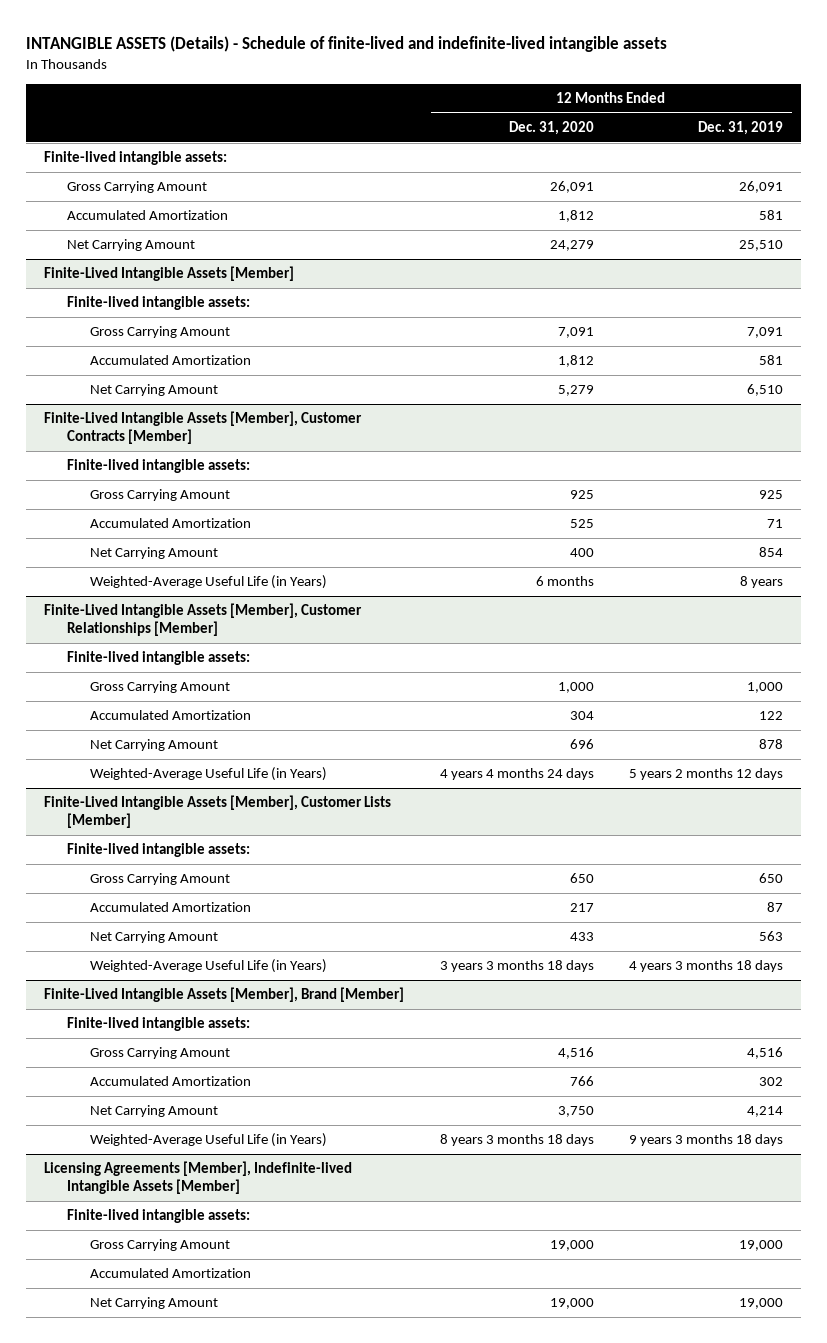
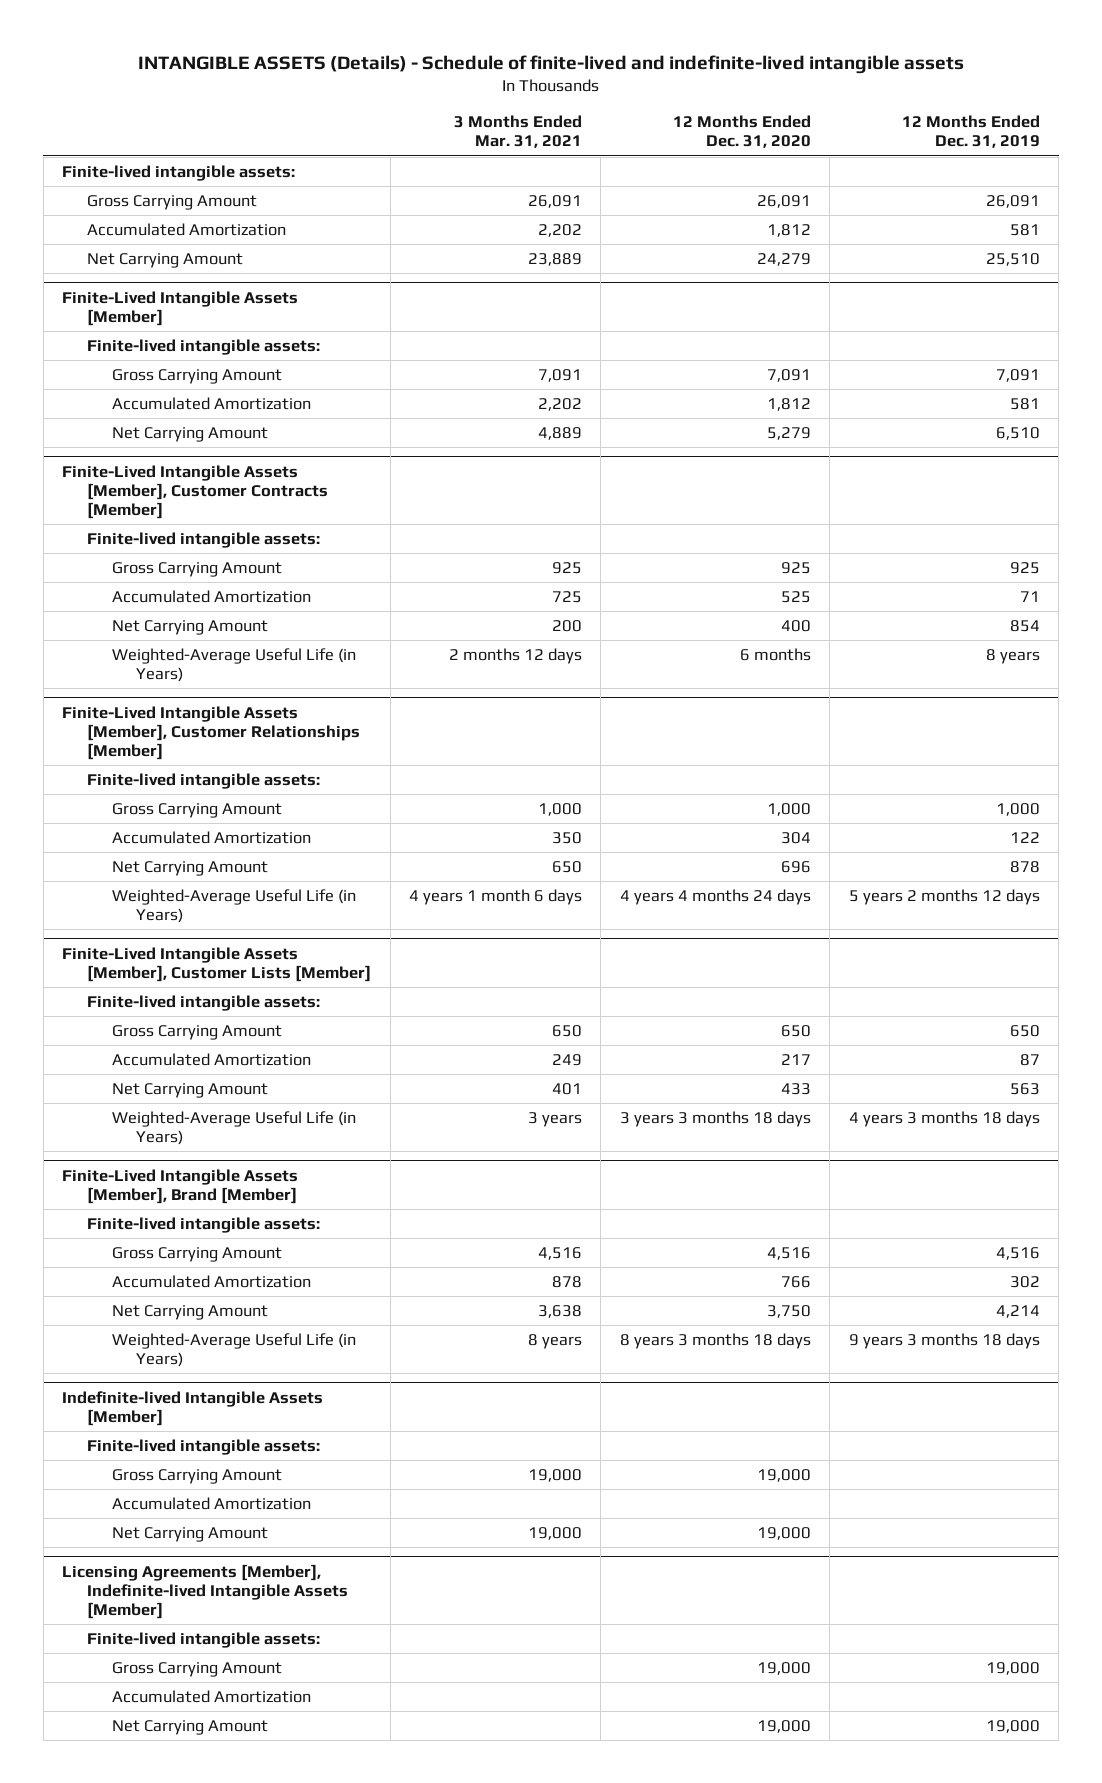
none -> [453,115,582,149] 3 Months Ended Mar. 31, 2021
none -> [62,1390,324,1426] Indefinite-lived Intangible Assets [Member]
none -> [87,1439,321,1456] Finite-lived intangible assets:
none -> [111,1469,282,1485] Gross Carrying Amount
none -> [111,1497,311,1511] Accumulated Amortization
none -> [111,1527,268,1543] Net Carrying Amount

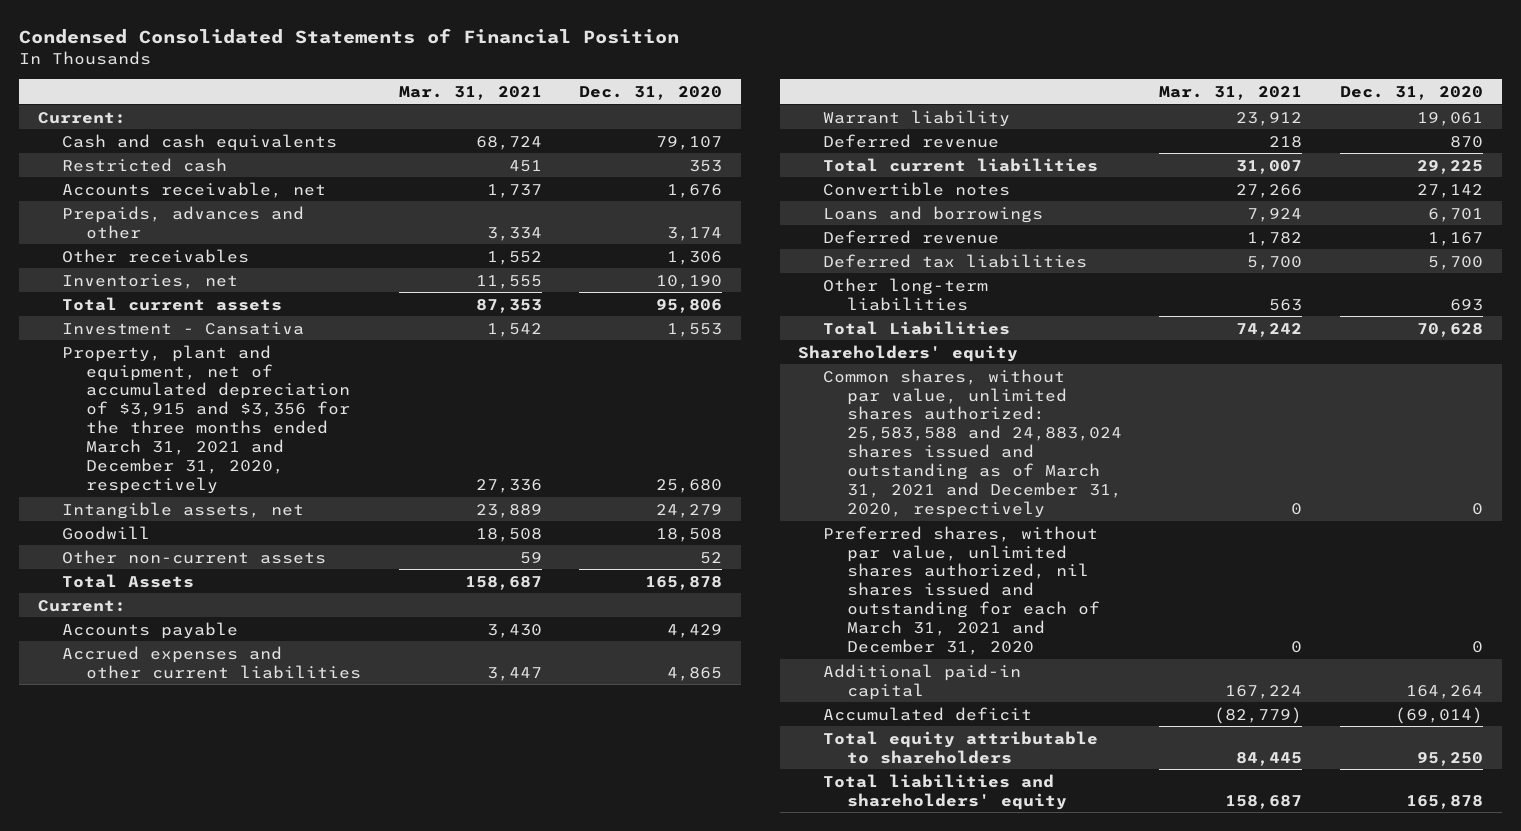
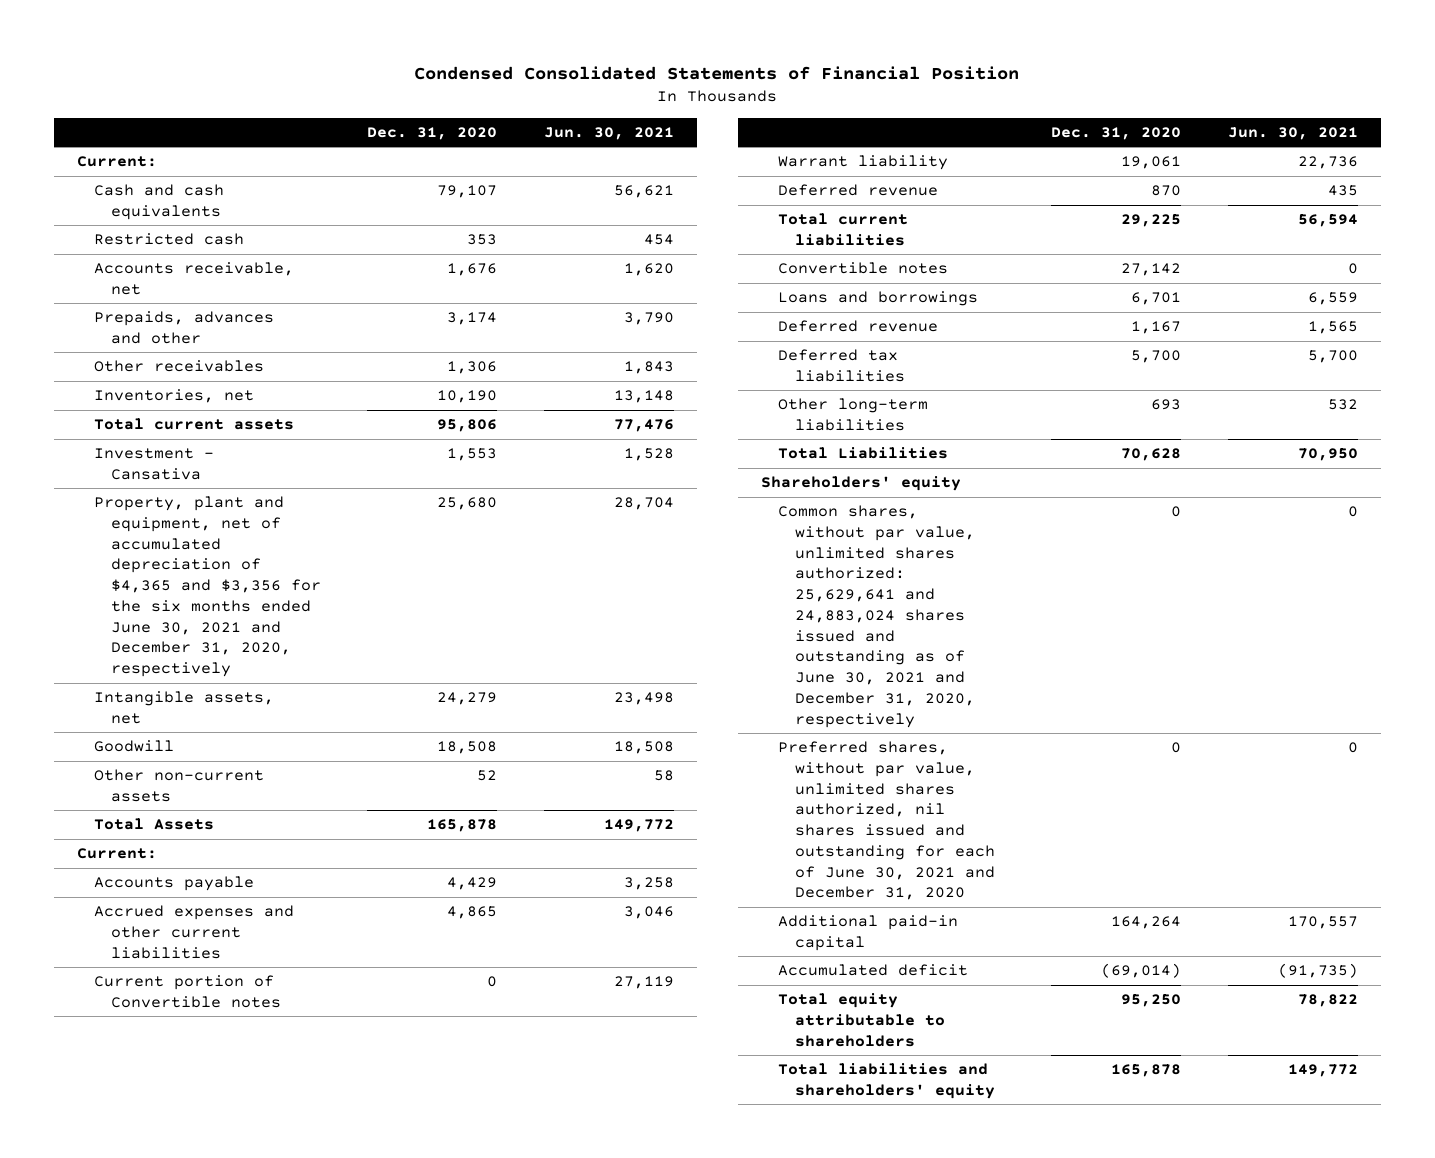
[398,85,542,100] Mar. 31, 2021 -> none
none -> [543,126,674,140] Jun. 30, 2021
[62,344,351,495] Property, plant and equipment, net of accumulated depreciation of $3,915 and $3,356 for the three months ended March 31, 2021 and December 31, 2020, respectively -> [94,496,322,678] Property, plant and equipment, net of accumulated depreciation of $4,365 and $3,356 for the six months ended June 30, 2021 and December 31, 2020, respectively
none -> [94,975,282,1008] Current portion of Convertible notes
[822,368,1122,519] Common shares, without par value, unlimited shares authorized: 25,583,588 and 24,883,024 shares issued and outstanding as of March 31, 2021 and December 31, 2020, respectively -> [778,505,976,728] Common shares, without par value, unlimited shares authorized: 25,629,641 and 24,883,024 shares issued and outstanding as of June 30, 2021 and December 31, 2020, respectively
[822,525,1100,656] Preferred shares, without par value, unlimited shares authorized, nil shares issued and outstanding for each of March 31, 2021 and December 31, 2020 -> [778,741,996,901] Preferred shares, without par value, unlimited shares authorized, nil shares issued and outstanding for each of June 30, 2021 and December 31, 2020

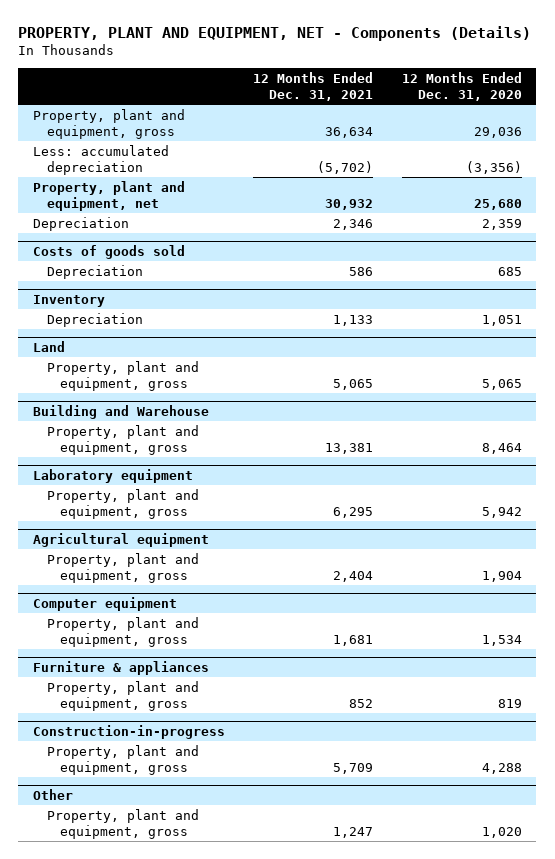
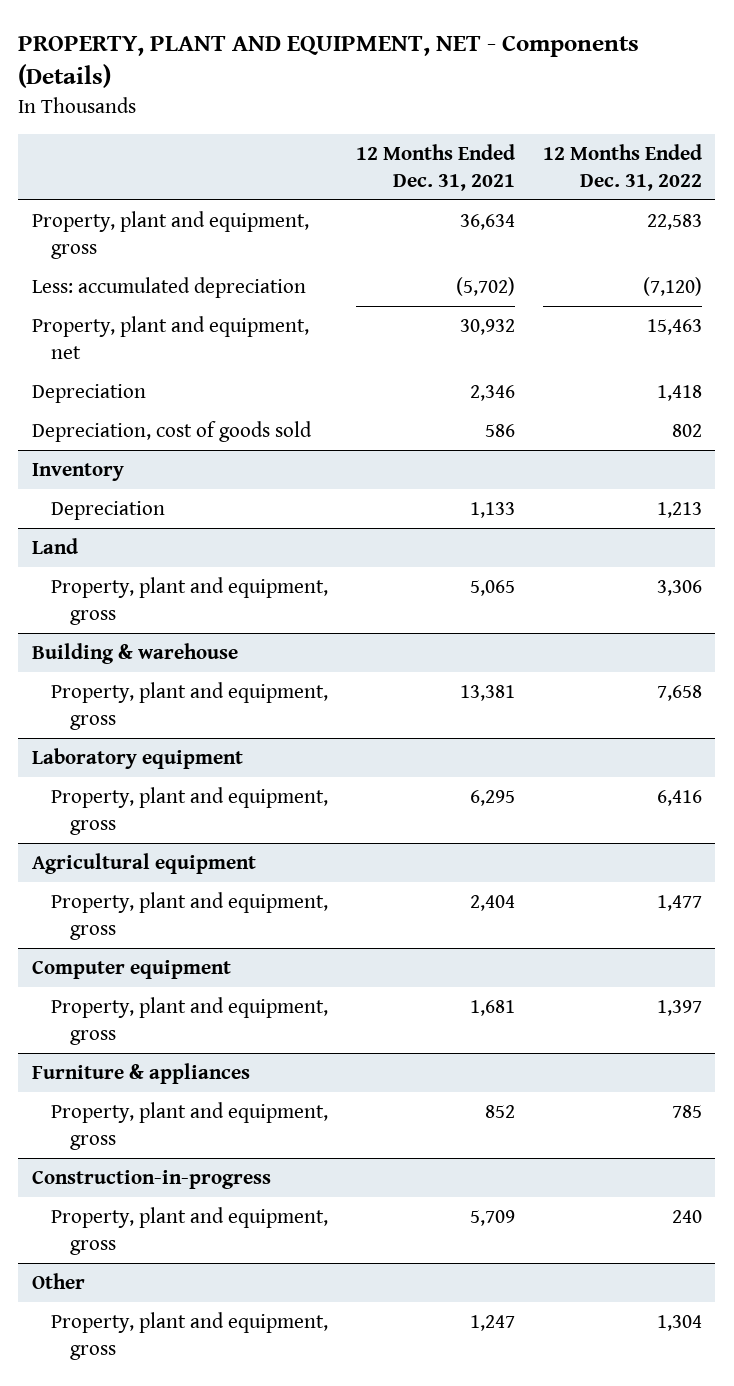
[402,71,523,101] 12 Months Ended Dec. 31, 2020 -> none
none -> [542,143,702,191] 12 Months Ended Dec. 31, 2022
[32,244,185,259] Costs of goods sold -> none
[46,264,143,279] Depreciation -> [32,420,313,442] Depreciation, cost of goods sold
[32,404,209,419] Building and Warehouse -> [32,642,239,664] Building & warehouse

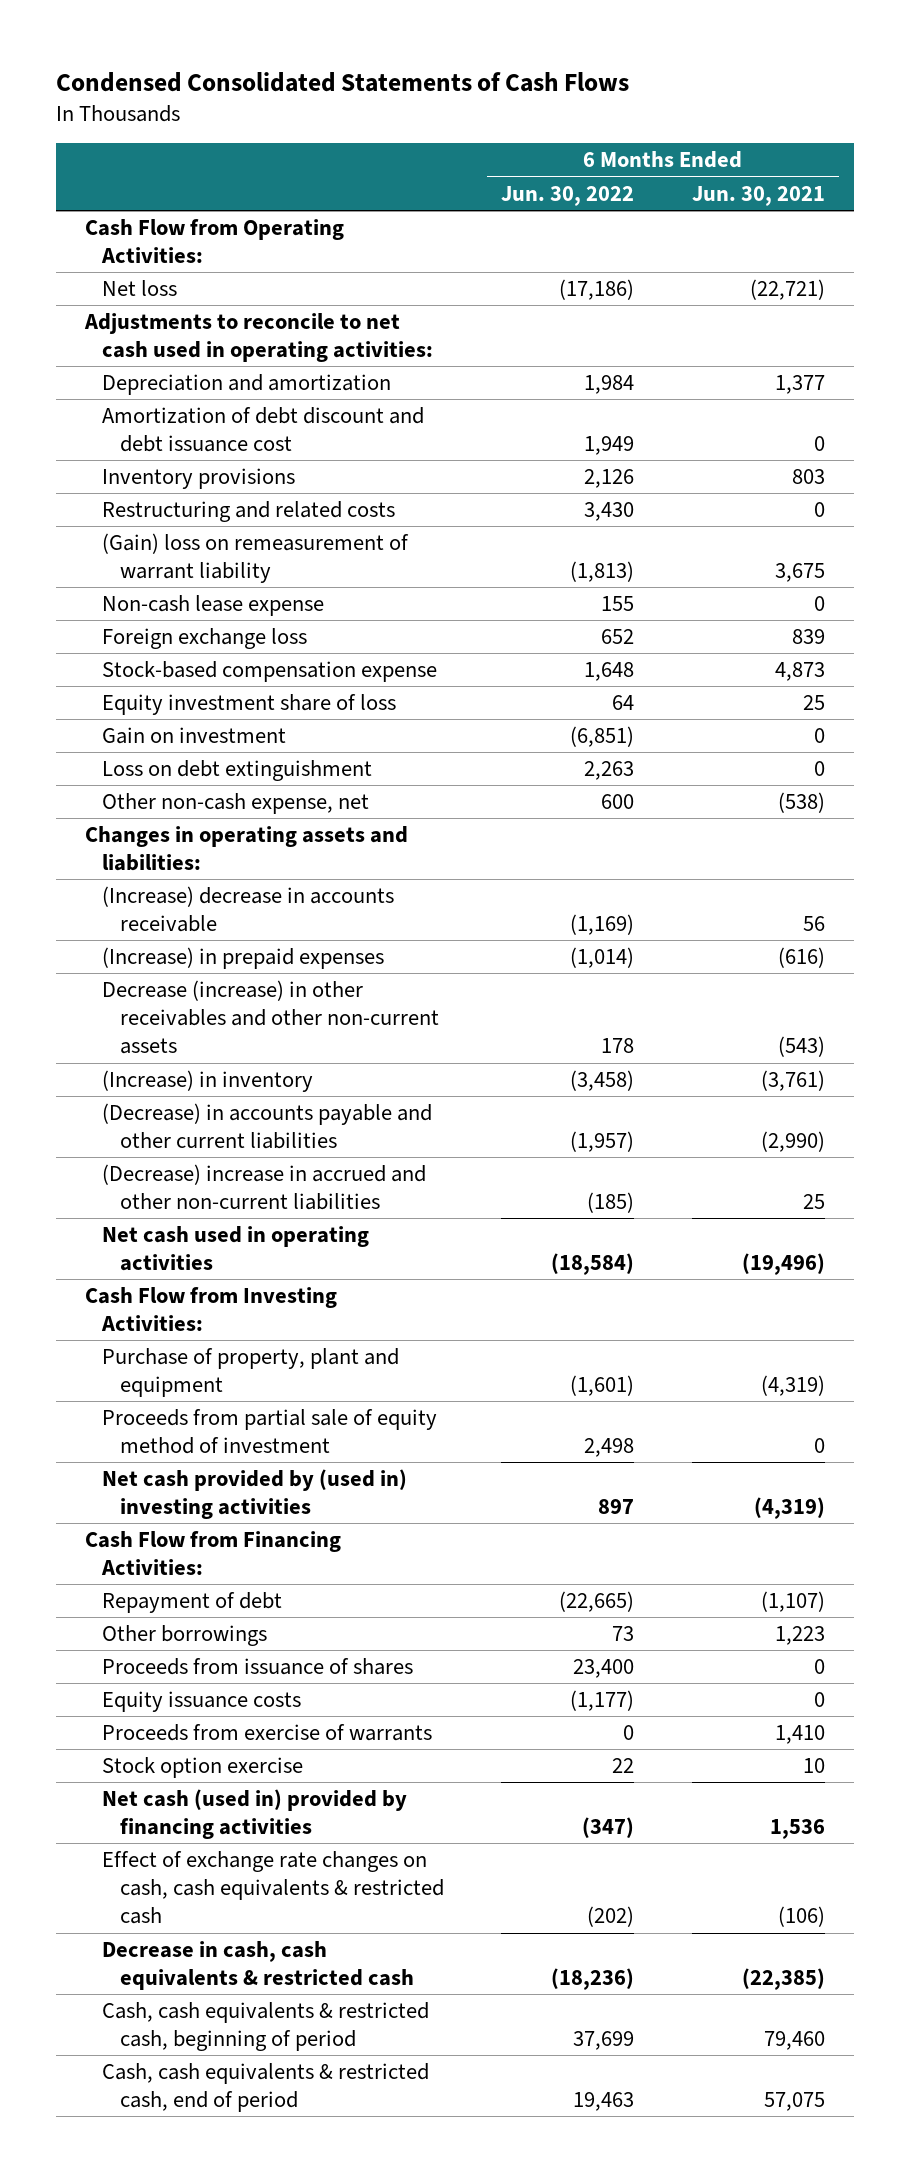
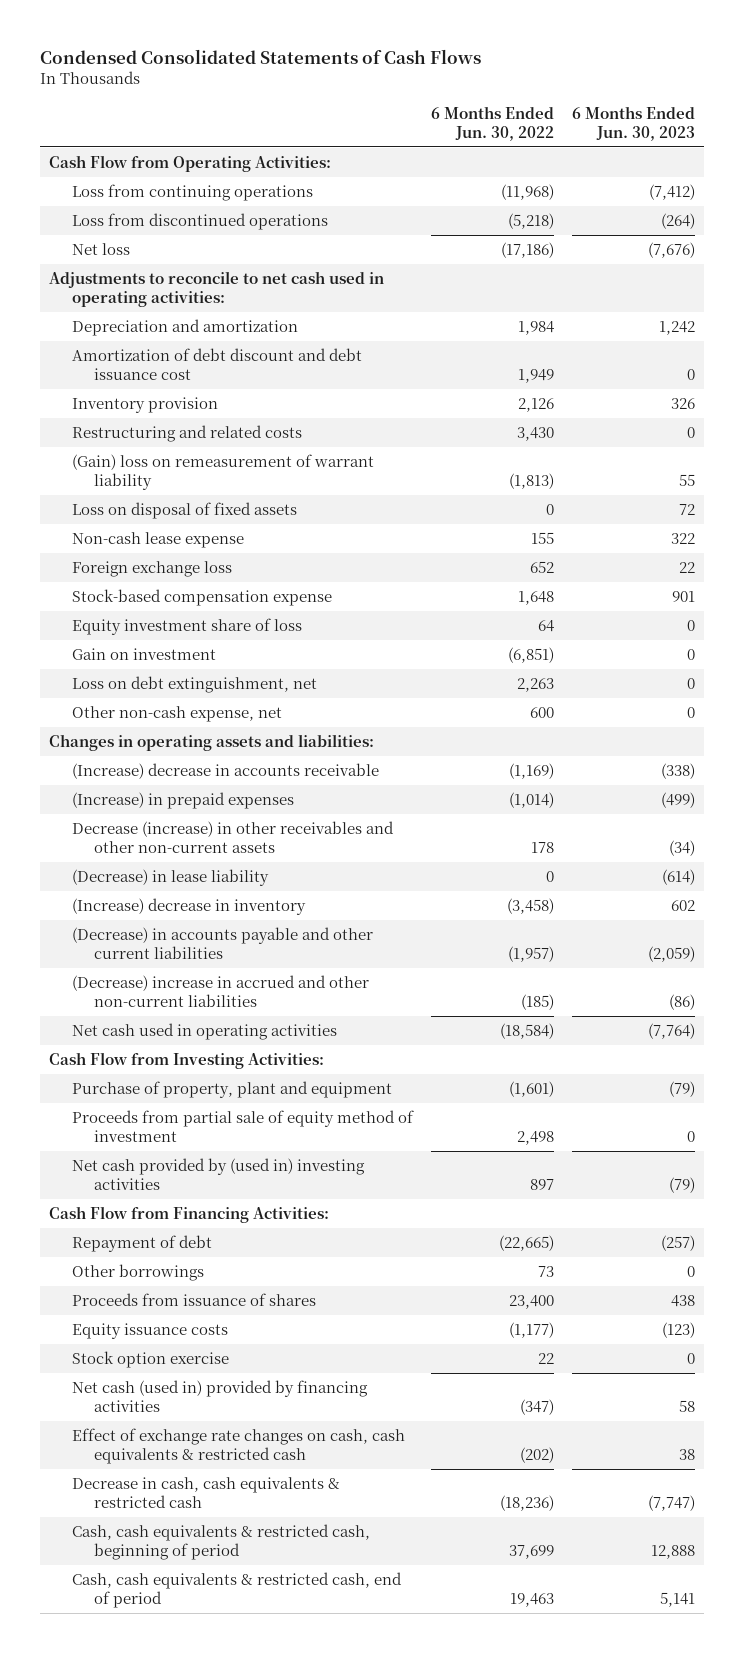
[691,185,825,206] Jun. 30, 2021 -> none
none -> [572,106,696,141] 6 Months Ended Jun. 30, 2023
none -> [71,184,313,202] Loss from continuing operations
none -> [71,213,328,231] Loss from discontinued operations
[102,468,296,490] Inventory provisions -> [71,397,218,414] Inventory provision
none -> [71,502,297,520] Loss on disposal of fixed assets
[102,760,373,782] Loss on debt extinguishment -> [71,676,317,694] Loss on debt extinguishment, net
none -> [71,869,269,887] (Decrease) in lease liability
[102,1070,314,1093] (Increase) in inventory -> [71,898,306,916] (Increase) decrease in inventory
[102,1724,433,1742] Proceeds from exercise of warrants -> none

